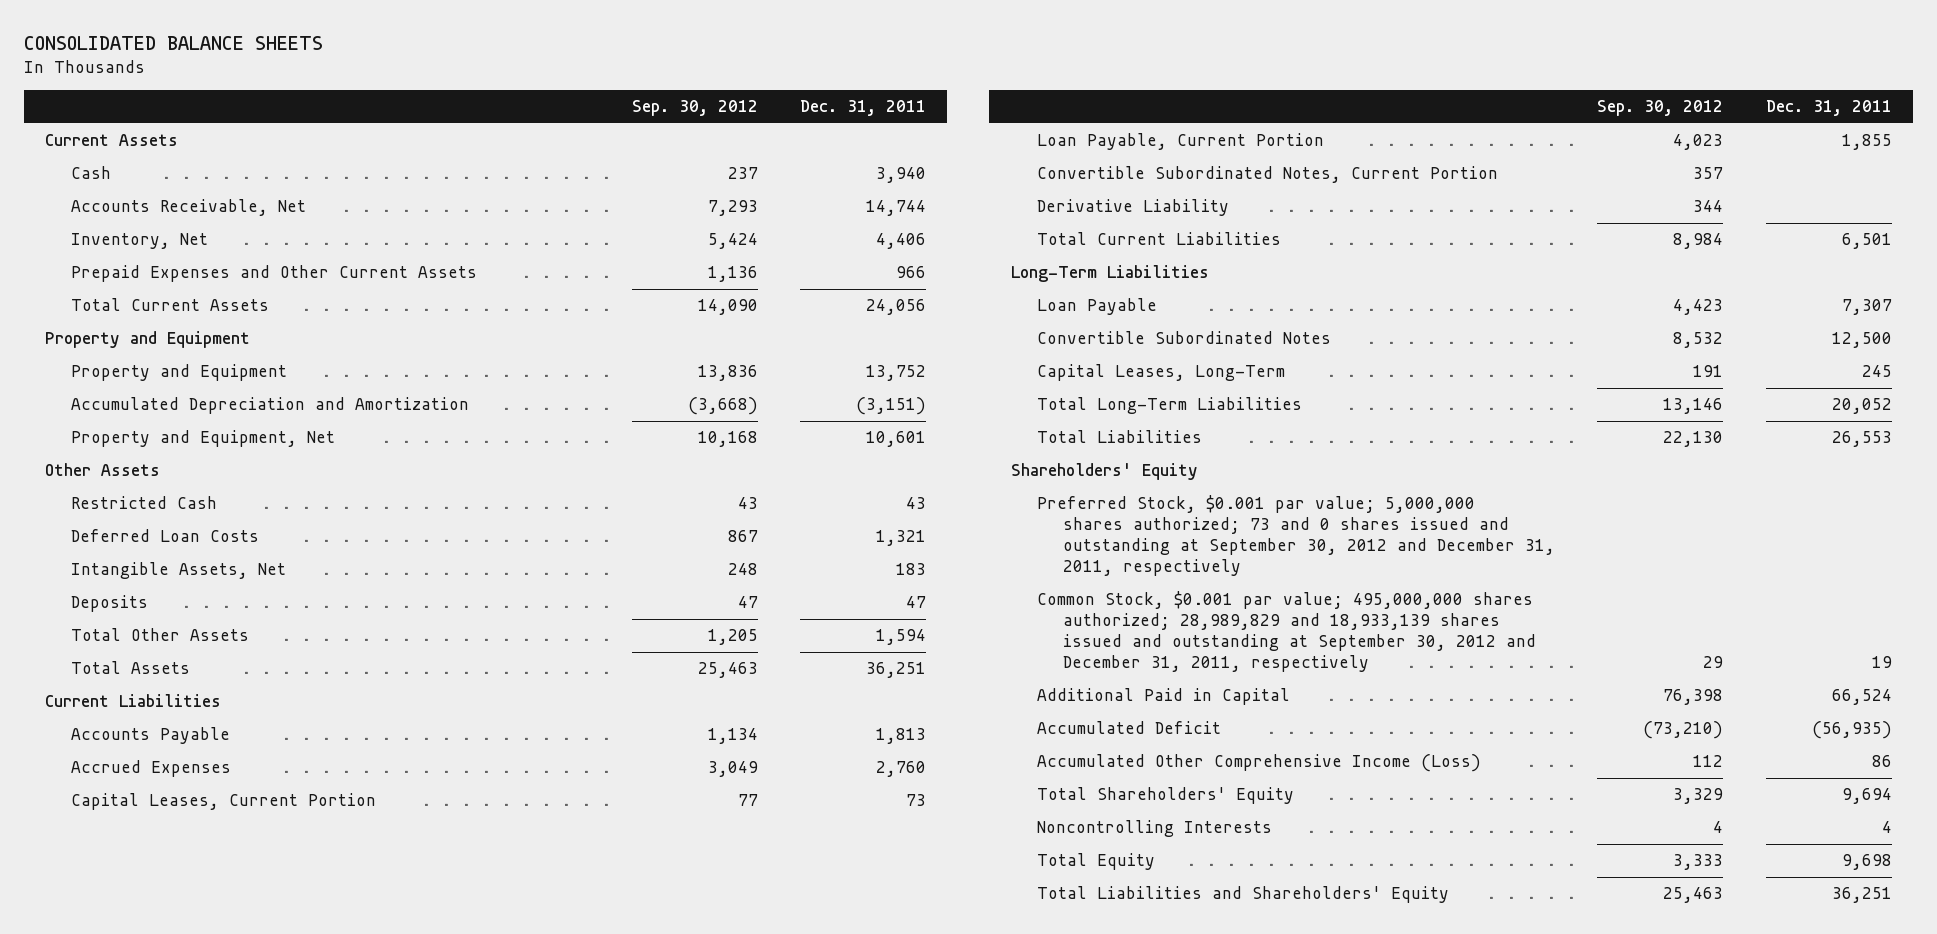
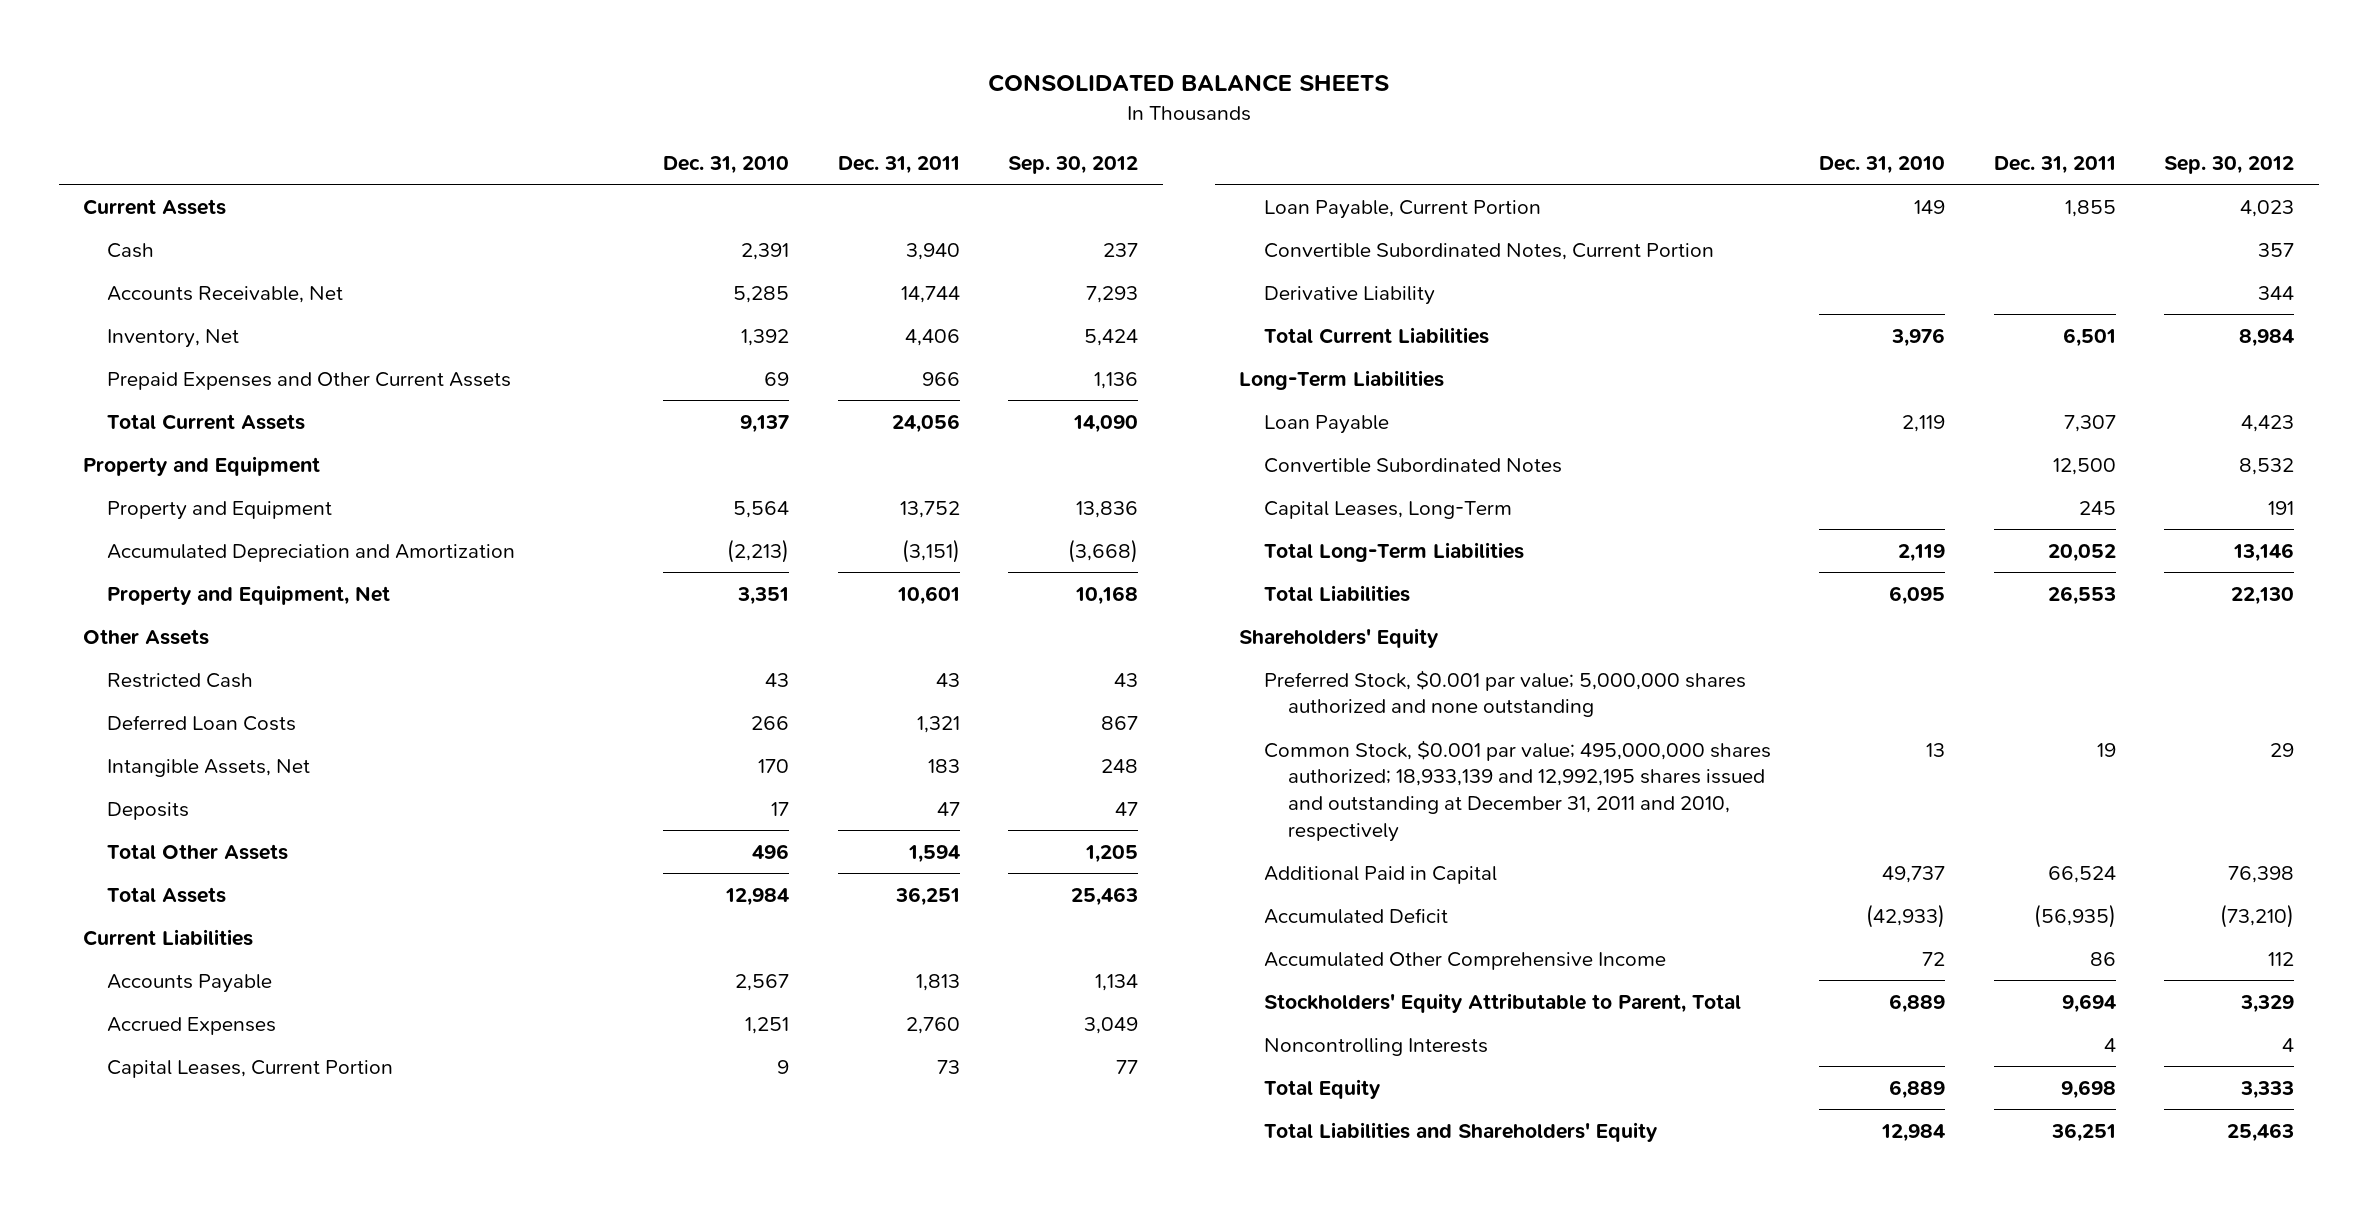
none -> [663,155,790,174] Dec. 31, 2010
[1036,495,1555,577] Preferred Stock, $0.001 par value; 5,000,000 shares authorized; 73 and 0 shares issued and outstanding at September 30, 2012 and December 31, 2011, respectively -> [1263,669,1746,718] Preferred Stock, $0.001 par value; 5,000,000 shares authorized and none outstanding
[1036,591,1536,673] Common Stock, $0.001 par value; 495,000,000 shares authorized; 28,989,829 and 18,933,139 shares issued and outstanding at September 30, 2012 and December 31, 2011, respectively -> [1263,739,1771,842] Common Stock, $0.001 par value; 495,000,000 shares authorized; 18,933,139 and 12,992,195 shares issued and outstanding at December 31, 2011 and 2010, respectively
[1036,754,1481,773] Accumulated Other Comprehensive Income (Loss) -> [1263,951,1666,970] Accumulated Other Comprehensive Income
[1036,787,1294,805] Total Shareholders' Equity -> [1263,992,1741,1013] Stockholders' Equity Attributable to Parent, Total

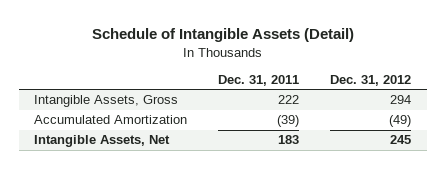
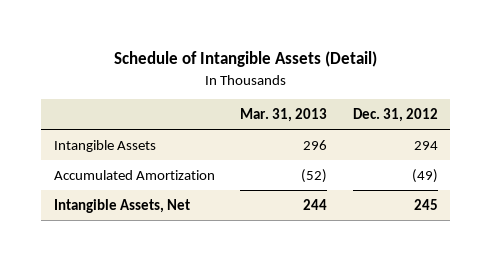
[218,75,300,87] Dec. 31, 2011 -> none
none -> [240,108,328,123] Mar. 31, 2013
[34,95,179,108] Intangible Assets, Gross -> [53,139,156,152] Intangible Assets

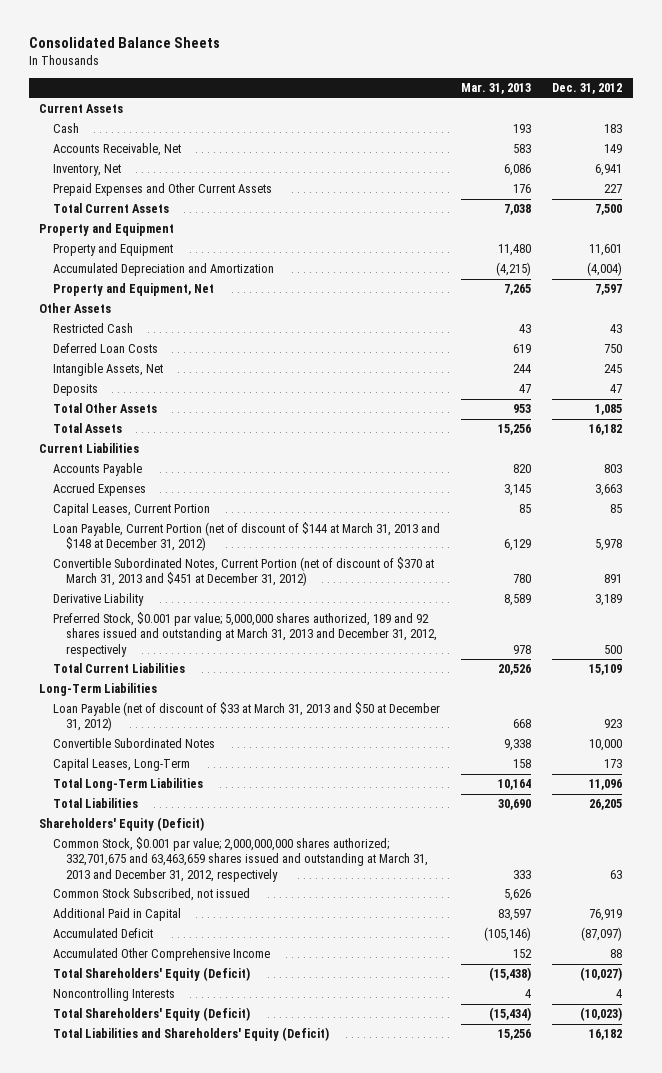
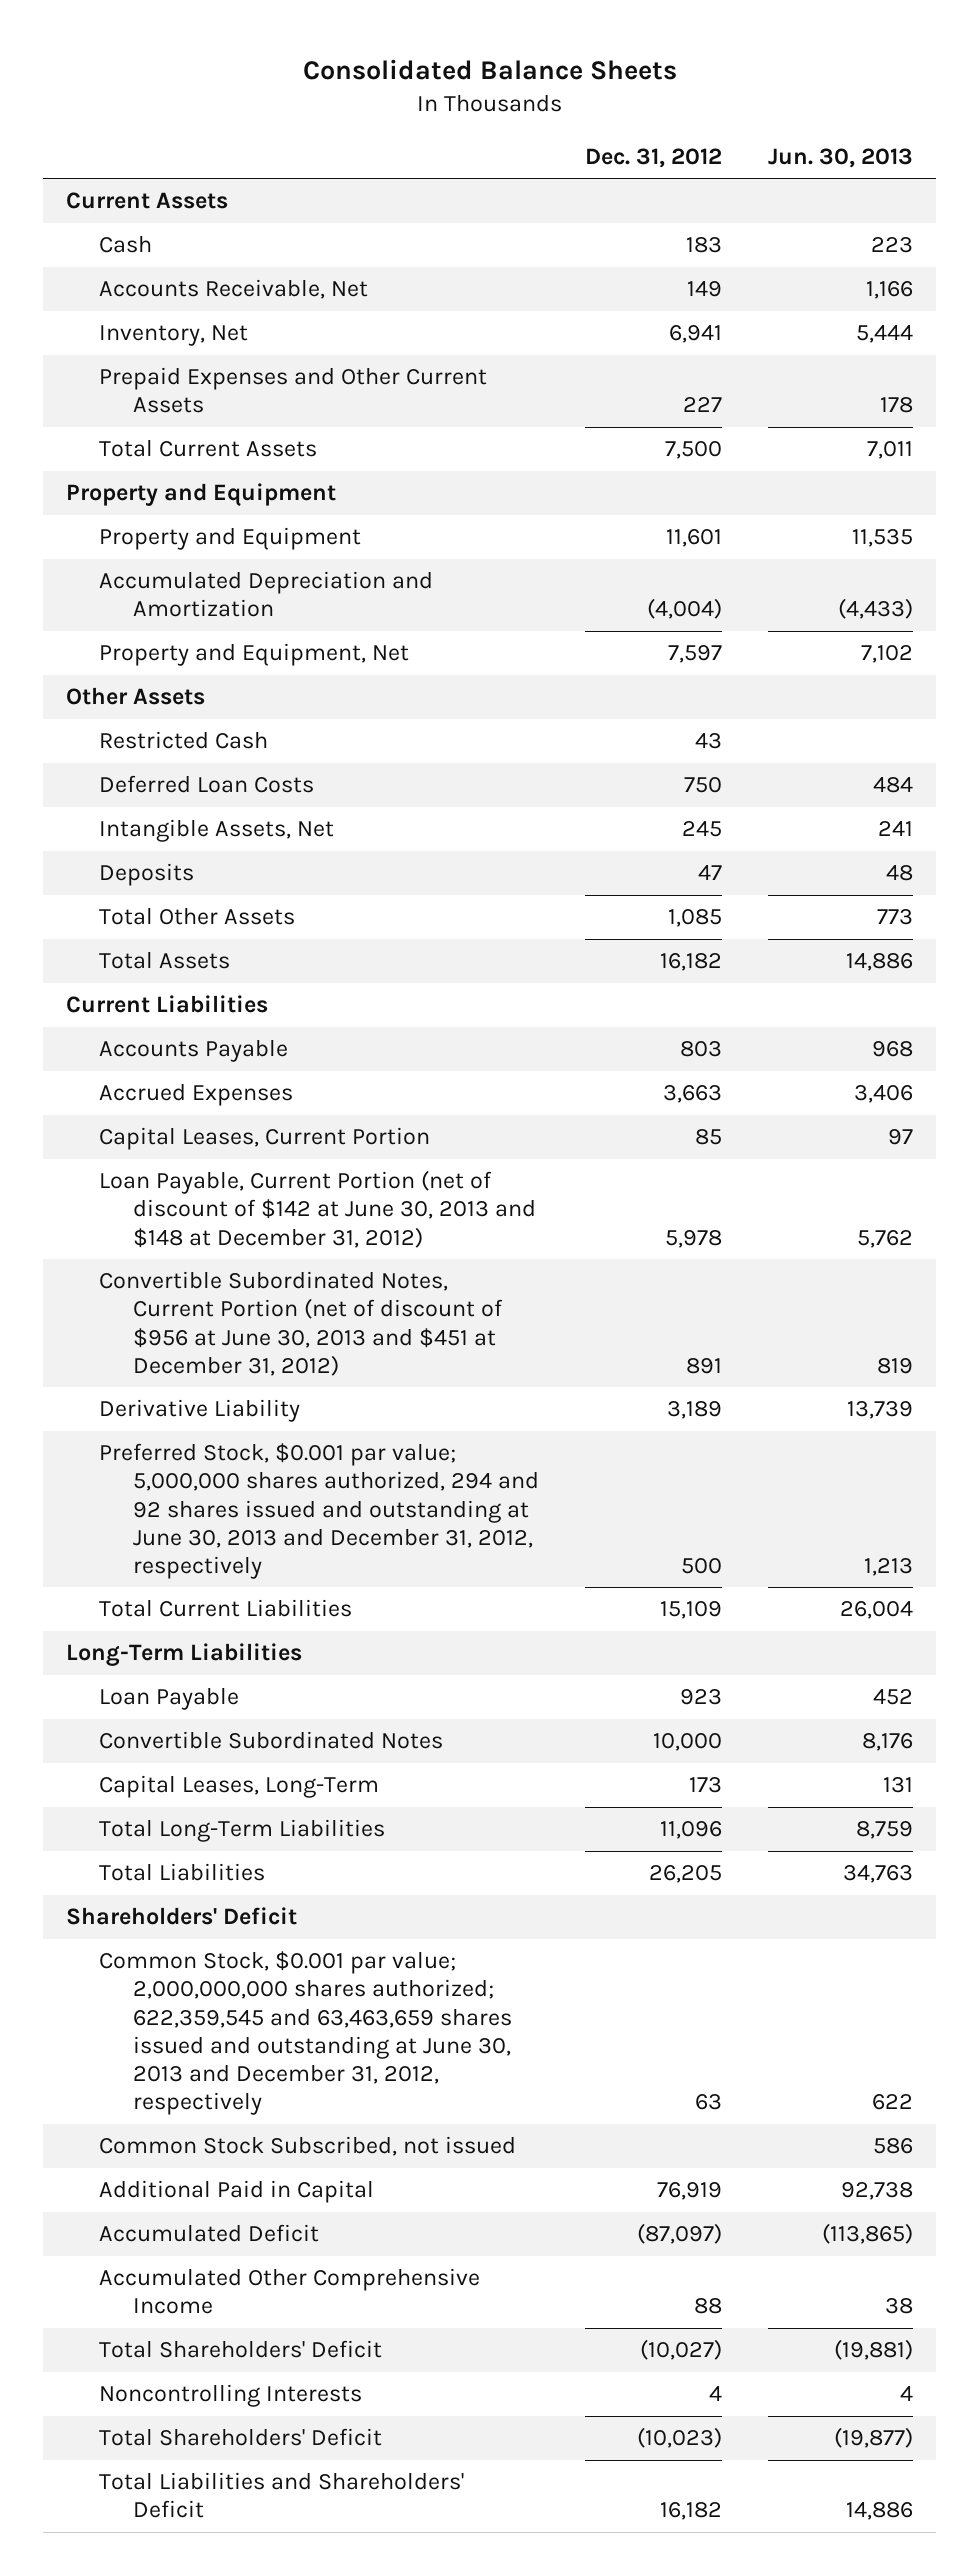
[460,83,531,95] Mar. 31, 2013 -> none
none -> [768,148,914,169] Jun. 30, 2013
[52,522,440,552] Loan Payable, Current Portion (net of discount of $144 at March 31, 2013 and $148 at December 31, 2012) -> [99,1170,536,1248] Loan Payable, Current Portion (net of discount of $142 at June 30, 2013 and $148 at December 31, 2012)
[52,557,434,587] Convertible Subordinated Notes, Current Portion (net of discount of $370 at March 31, 2013 and $451 at December 31, 2012) -> [99,1271,503,1376] Convertible Subordinated Notes, Current Portion (net of discount of $956 at June 30, 2013 and $451 at December 31, 2012)
[52,612,438,657] Preferred Stock, $0.001 par value; 5,000,000 shares authorized, 189 and 92 shares issued and outstanding at March 31, 2013 and December 31, 2012, respectively -> [99,1443,539,1580] Preferred Stock, $0.001 par value; 5,000,000 shares authorized, 294 and 92 shares issued and outstanding at June 30, 2013 and December 31, 2012, respectively
[52,702,440,732] Loan Payable (net of discount of $33 at March 31, 2013 and $50 at December 31, 2012) -> [99,1687,240,1711] Loan Payable
[39,817,205,832] Shareholders' Equity (Deficit) -> [66,1907,298,1926] Shareholders' Deficit
[52,837,429,882] Common Stock, $0.001 par value; 2,000,000,000 shares authorized; 332,701,675 and 63,463,659 shares issued and outstanding at March 31, 2013 and December 31, 2012, respectively -> [99,1951,512,2116] Common Stock, $0.001 par value; 2,000,000,000 shares authorized; 622,359,545 and 63,463,659 shares issued and outstanding at June 30, 2013 and December 31, 2012, respectively
[52,967,250,982] Total Shareholders' Equity (Deficit) -> [99,2340,383,2359] Total Shareholders' Deficit
[52,1007,250,1022] Total Shareholders' Equity (Deficit) -> [99,2428,383,2447] Total Shareholders' Deficit
[52,1027,329,1042] Total Liabilities and Shareholders' Equity (Deficit) -> [99,2472,465,2519] Total Liabilities and Shareholders' Deficit

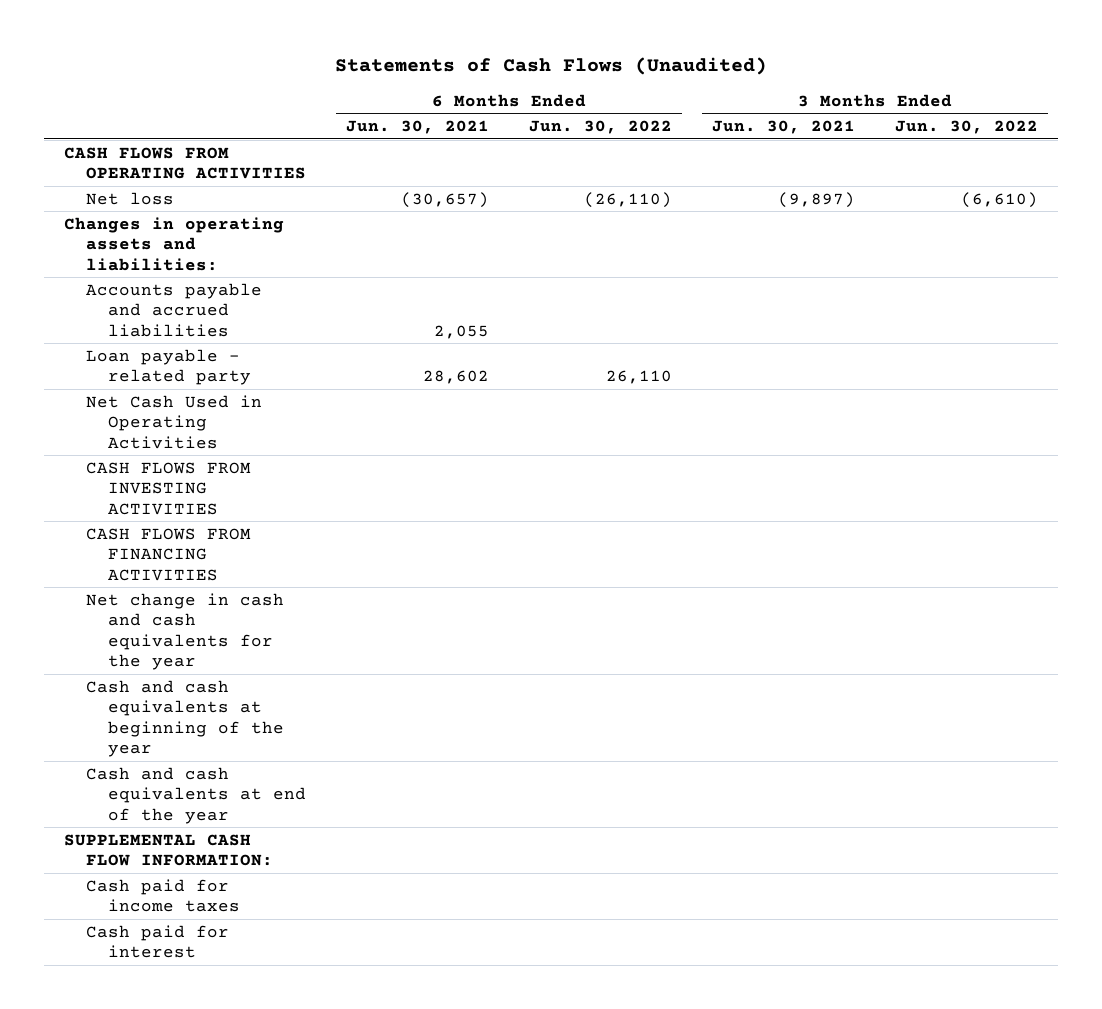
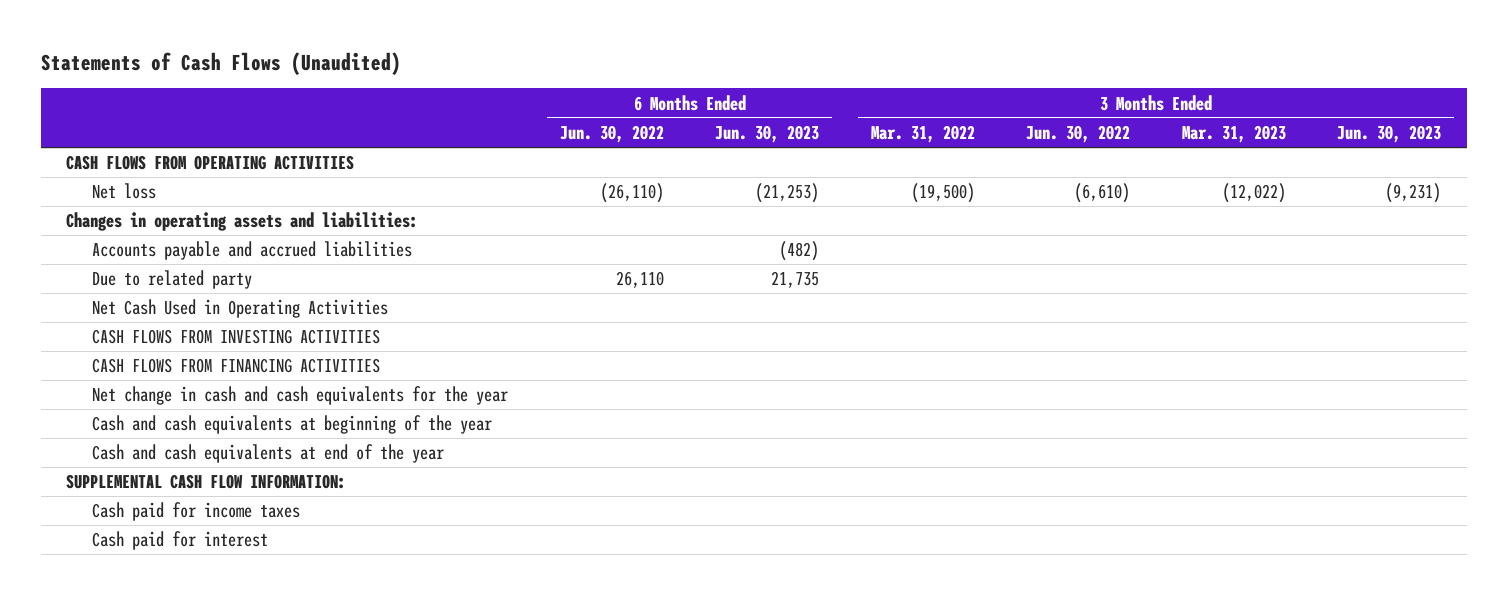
[346,120,490,135] Jun. 30, 2021 -> none
[712,120,856,135] Jun. 30, 2021 -> none
none -> [715,125,820,144] Jun. 30, 2023
none -> [870,125,975,144] Mar. 31, 2022
none -> [1181,125,1286,144] Mar. 31, 2023
none -> [1337,125,1442,144] Jun. 30, 2023
[86,348,252,386] Loan payable - related party -> [92,270,253,290] Due to related party

